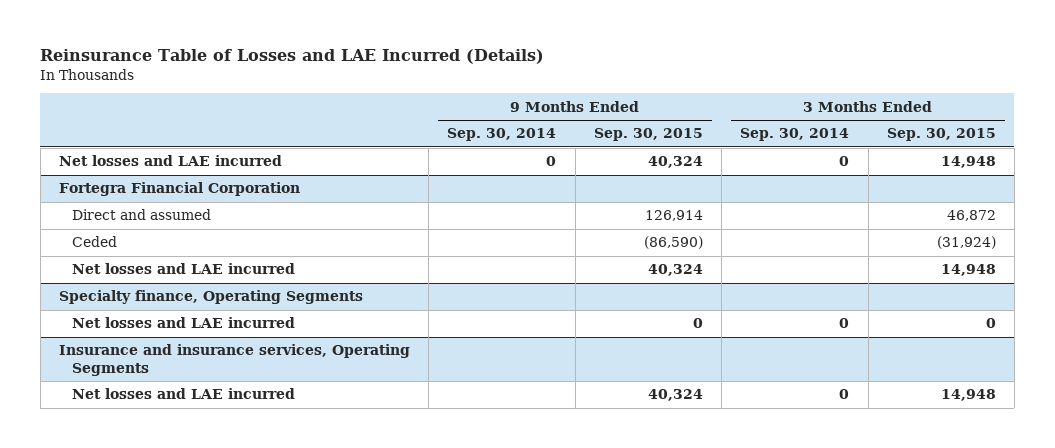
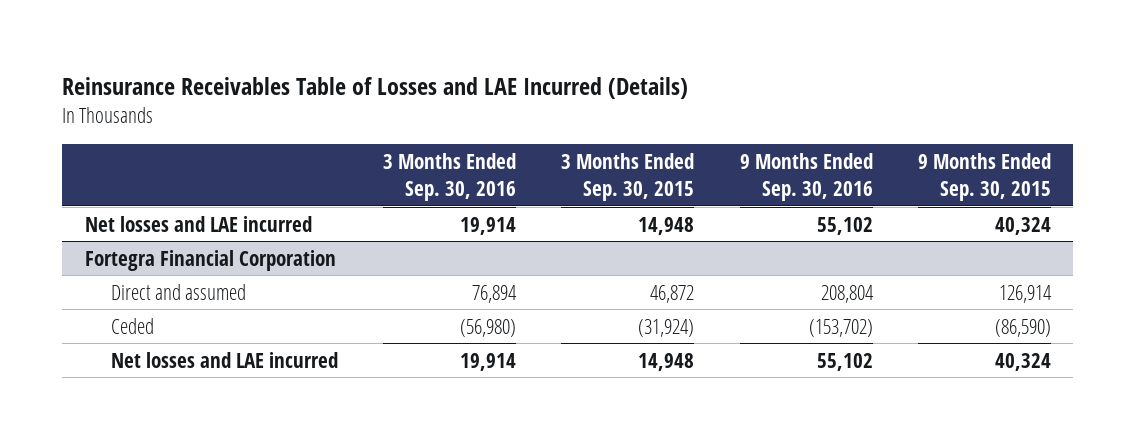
[40,49,545,65] Reinsurance Table of Losses and LAE Incurred (Details) -> [62,76,689,99] Reinsurance Receivables Table of Losses and LAE Incurred (Details)
[447,128,557,142] Sep. 30, 2014 -> none
[740,128,850,142] Sep. 30, 2014 -> none
none -> [383,152,517,202] 3 Months Ended Sep. 30, 2016
none -> [739,152,873,202] 9 Months Ended Sep. 30, 2016
[59,290,364,305] Specialty finance, Operating Segments -> none
[72,317,296,329] Net losses and LAE incurred -> none
[59,344,411,376] Insurance and insurance services, Operating Segments -> none
[72,388,296,400] Net losses and LAE incurred -> none

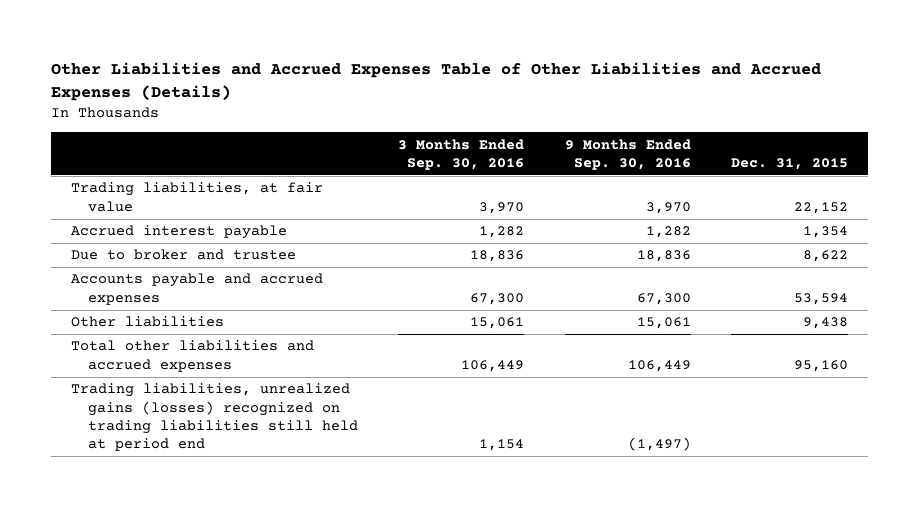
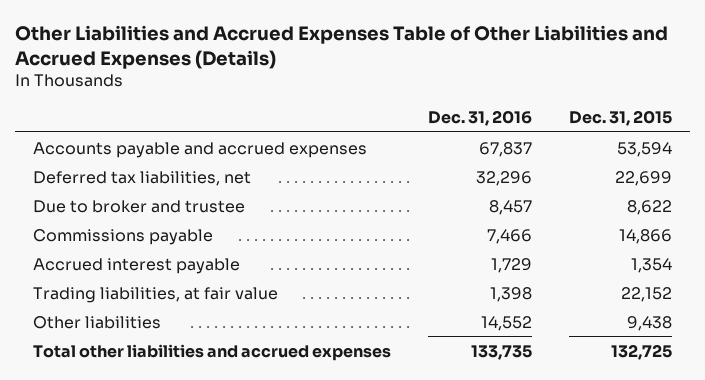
[398,138,525,171] 3 Months Ended Sep. 30, 2016 -> none
[564,138,691,171] 9 Months Ended Sep. 30, 2016 -> none
none -> [428,109,533,126] Dec. 31, 2016
none -> [33,170,252,186] Deferred tax liabilities, net
[71,249,297,261] Due to broker and trustee -> [33,199,246,213] Due to broker and trustee
none -> [33,228,214,245] Commissions payable
[71,225,288,240] Accrued interest payable -> [33,257,241,274] Accrued interest payable
[71,182,324,212] Trading liabilities, at fair value -> [33,286,279,303] Trading liabilities, at fair value
[71,383,358,452] Trading liabilities, unrealized gains (losses) recognized on trading liabilities still held at period end -> none
[794,359,849,372] 95,160 -> [610,343,672,360] 132,725

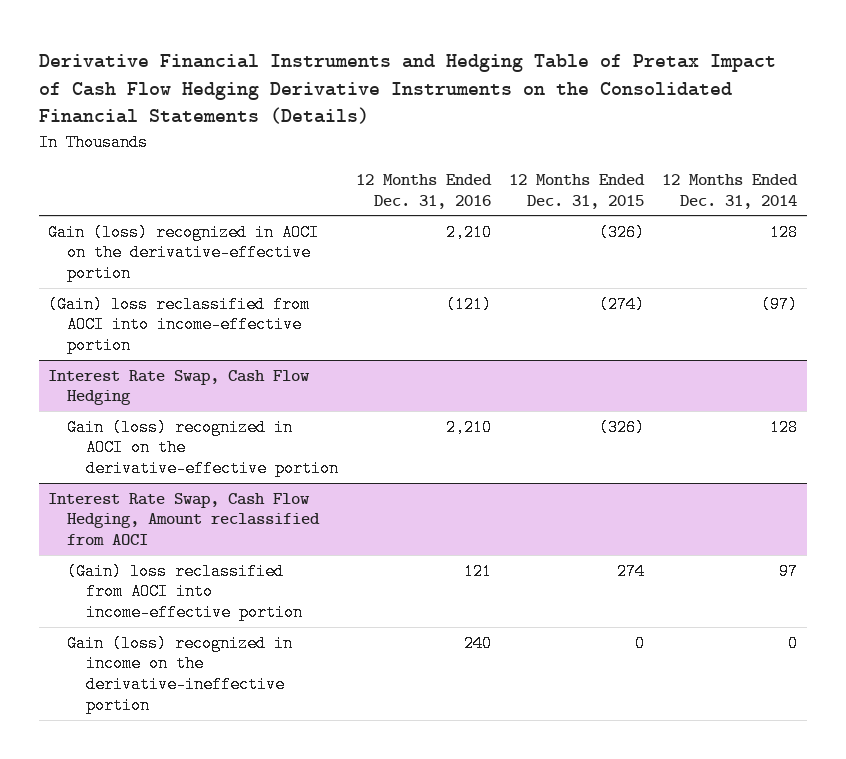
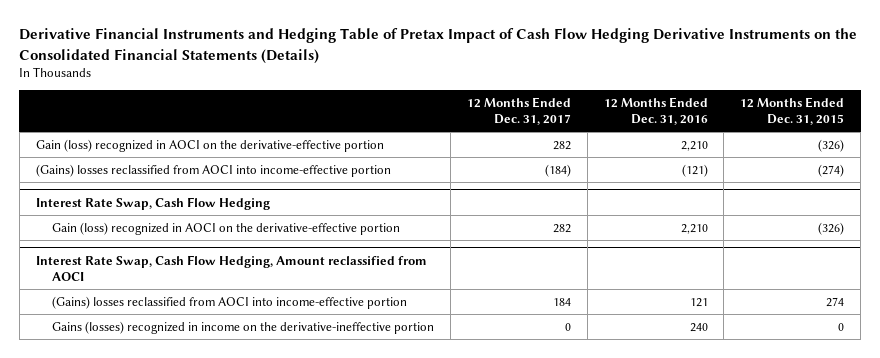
[662,173,799,209] 12 Months Ended Dec. 31, 2014 -> none
none -> [466,97,571,125] 12 Months Ended Dec. 31, 2017
[48,295,311,355] (Gain) loss reclassified from AOCI into income-effective portion -> [35,163,391,177] (Gains) losses reclassified from AOCI into income-effective portion
[67,562,303,622] (Gain) loss reclassified from AOCI into income-effective portion -> [52,295,408,309] (Gains) losses reclassified from AOCI into income-effective portion
[67,634,294,715] Gain (loss) recognized in income on the derivative-ineffective portion -> [52,320,435,334] Gains (losses) recognized in income on the derivative-ineffective portion

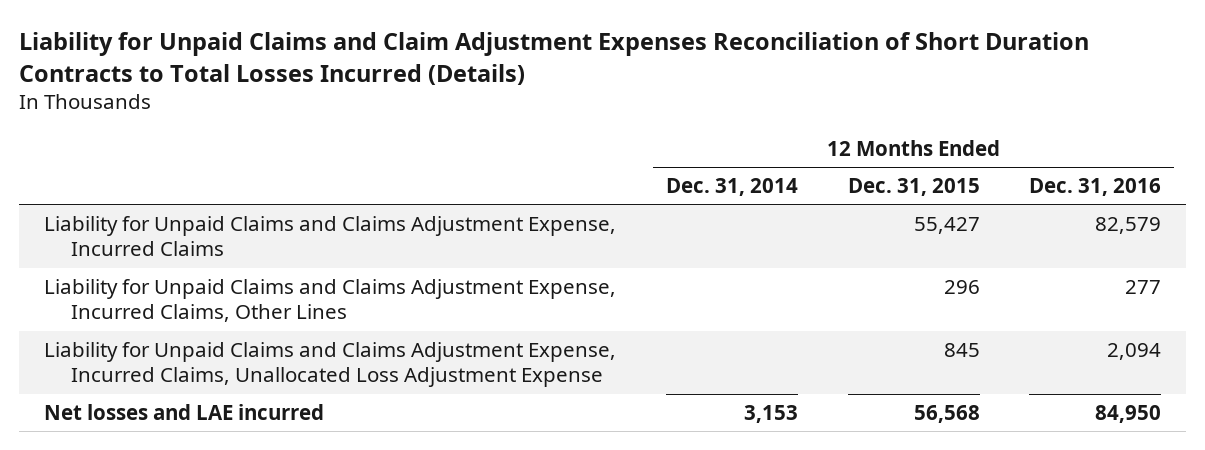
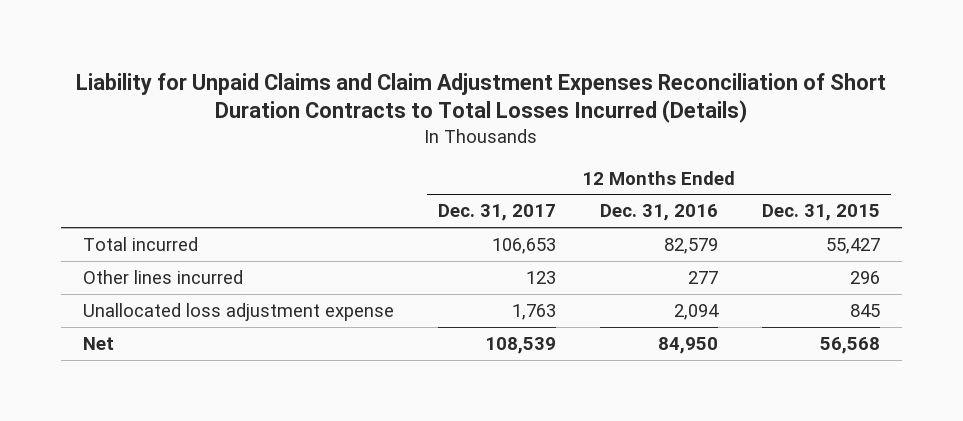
[665,178,798,197] Dec. 31, 2014 -> none
none -> [437,204,556,222] Dec. 31, 2017
[43,216,616,257] Liability for Unpaid Claims and Claims Adjustment Expense, Incurred Claims -> [82,236,198,251] Total incurred
[43,279,616,323] Liability for Unpaid Claims and Claims Adjustment Expense, Incurred Claims, Other Lines -> [82,269,243,284] Other lines incurred
[43,342,616,388] Liability for Unpaid Claims and Claims Adjustment Expense, Incurred Claims, Unallocated Loss Adjustment Expense -> [82,302,394,321] Unallocated loss adjustment expense
[43,404,324,421] Net losses and LAE incurred -> [82,336,114,350] Net

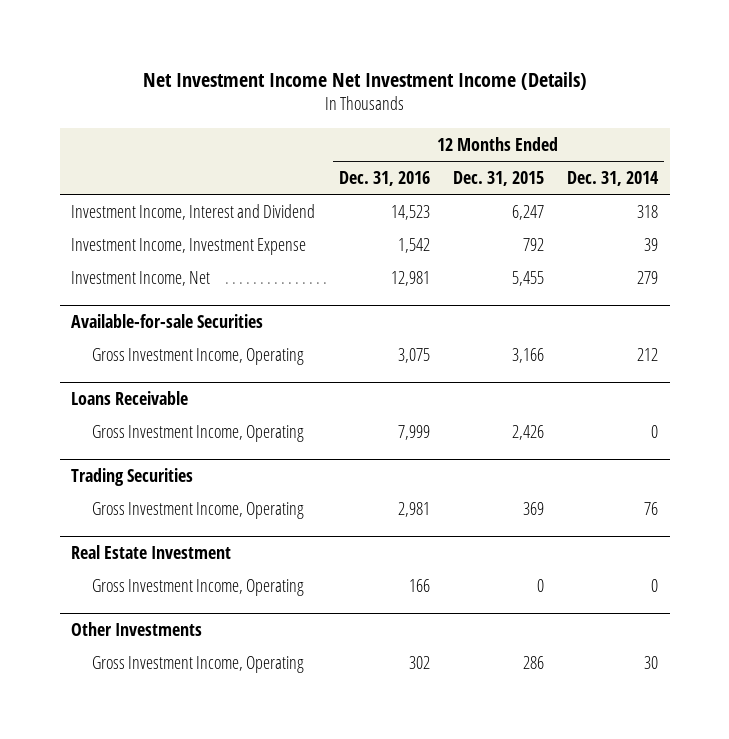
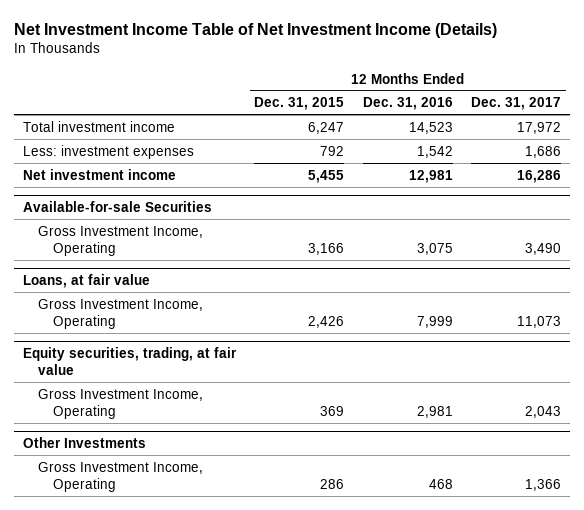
[142,71,587,90] Net Investment Income Net Investment Income (Details) -> [13,22,497,38] Net Investment Income Table of Net Investment Income (Details)
[566,170,659,186] Dec. 31, 2014 -> none
none -> [471,97,562,111] Dec. 31, 2017
[71,203,316,220] Investment Income, Interest and Dividend -> [22,120,175,132] Total investment income
[71,237,307,255] Investment Income, Investment Expense -> [22,144,194,159] Less: investment expenses
[71,270,211,286] Investment Income, Net -> [22,168,176,180] Net investment income
[71,390,189,405] Loans Receivable -> [22,274,150,289] Loans, at fair value
[71,467,194,486] Trading Securities -> [22,347,237,376] Equity securities, trading, at fair value
[71,544,232,559] Real Estate Investment -> none
[92,578,305,596] Gross Investment Income, Operating -> none
[408,655,430,669] 302 -> [428,478,453,489] 468

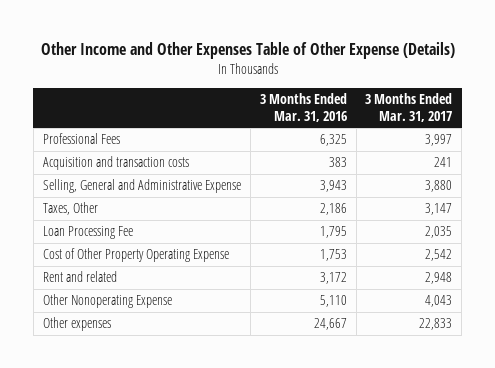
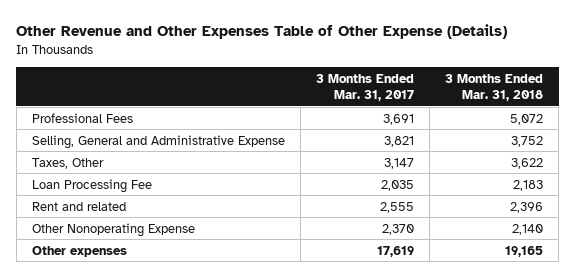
[40,42,455,60] Other Income and Other Expenses Table of Other Expense (Details) -> [16,24,508,40] Other Revenue and Other Expenses Table of Other Expense (Details)
[259,93,347,122] 3 Months Ended Mar. 31, 2016 -> none
none -> [444,73,543,101] 3 Months Ended Mar. 31, 2018
[42,156,189,171] Acquisition and transaction costs -> none
[425,134,453,147] 3,997 -> [382,113,414,125] 3,691
[425,180,453,193] 3,880 -> [383,135,414,147] 3,821
[42,248,229,263] Cost of Other Property Operating Expense -> none
[425,272,453,285] 2,948 -> [379,201,414,213] 2,555
[425,295,453,308] 4,043 -> [381,223,414,235] 2,370
[419,318,453,331] 22,833 -> [376,245,414,257] 17,619

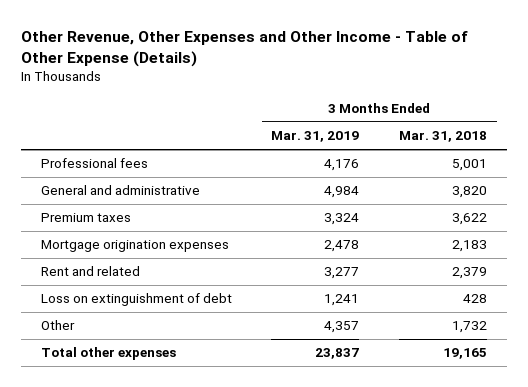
[16,24,508,40] Other Revenue and Other Expenses Table of Other Expense (Details) -> [21,30,469,67] Other Revenue, Other Expenses and Other Income - Table of Other Expense (Details)
[315,73,414,101] 3 Months Ended Mar. 31, 2017 -> none
none -> [271,131,360,143] Mar. 31, 2019
[31,112,133,123] Professional Fees -> [40,158,148,169] Professional fees
[509,113,543,125] 5,072 -> [452,159,488,172] 5,001
[31,134,285,149] Selling, General and Administrative Expense -> [40,185,200,196] General and administrative
[510,135,543,147] 3,752 -> [452,186,488,199] 3,820
[31,157,104,169] Taxes, Other -> [40,213,131,223] Premium taxes
[31,178,152,193] Loan Processing Fee -> [40,240,229,253] Mortgage origination expenses
[509,201,543,213] 2,396 -> [452,267,488,280] 2,379
none -> [40,293,232,307] Loss on extinguishment of debt
[31,222,195,237] Other Nonoperating Expense -> [40,320,75,331] Other
[511,223,543,235] 2,140 -> [452,321,488,334] 1,732
[31,245,127,257] Other expenses -> [40,347,176,361] Total other expenses

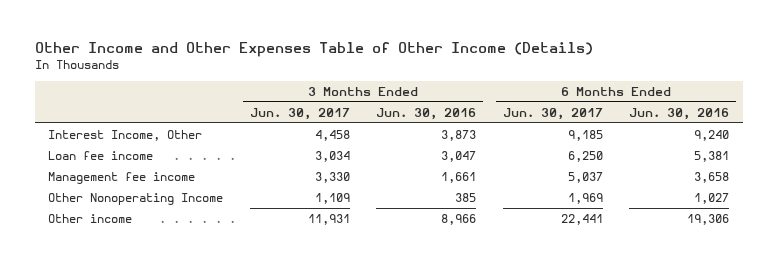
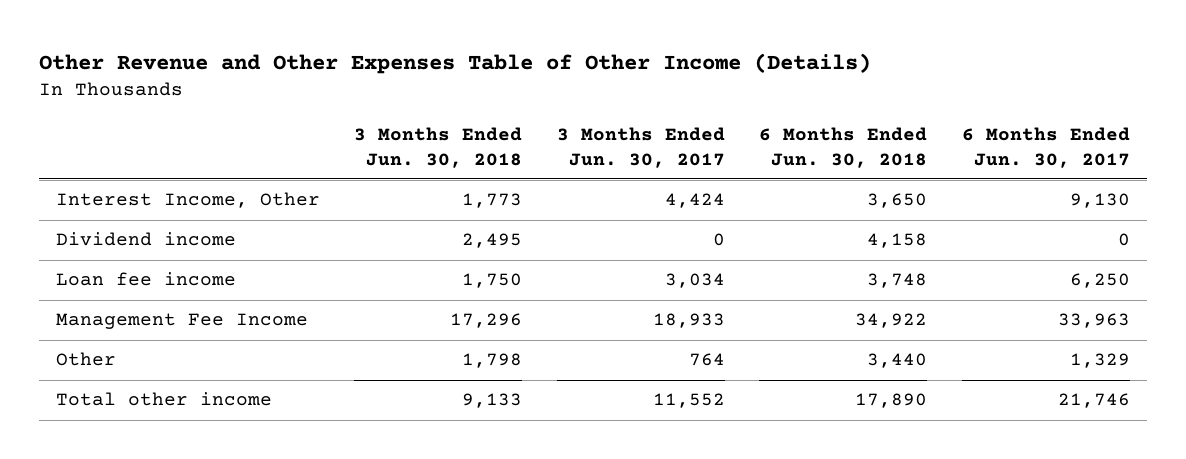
[34,42,593,58] Other Income and Other Expenses Table of Other Income (Details) -> [38,53,871,75] Other Revenue and Other Expenses Table of Other Income (Details)
[376,107,477,120] Jun. 30, 2016 -> none
[629,107,730,120] Jun. 30, 2016 -> none
none -> [354,127,523,168] 3 Months Ended Jun. 30, 2018
none -> [759,127,928,168] 6 Months Ended Jun. 30, 2018
[314,129,350,141] 4,458 -> [664,193,725,209] 4,424
[567,129,603,141] 9,185 -> [1069,193,1130,209] 9,130
none -> [55,232,236,247] Dividend income
[48,171,196,184] Management fee income -> [55,313,308,330] Management Fee Income
[314,171,350,183] 3,330 -> [652,313,725,329] 18,933
[567,171,603,183] 5,037 -> [1057,313,1130,329] 33,963
[48,192,224,205] Other Nonoperating Income -> [55,352,116,367] Other
[314,192,350,204] 1,109 -> [688,353,725,367] 764
[567,192,603,204] 1,969 -> [1069,353,1130,369] 1,329
[48,213,133,223] Other income -> [55,392,272,407] Total other income
[307,213,350,225] 11,931 -> [652,393,725,409] 11,552
[560,213,603,225] 22,441 -> [1057,393,1130,409] 21,746

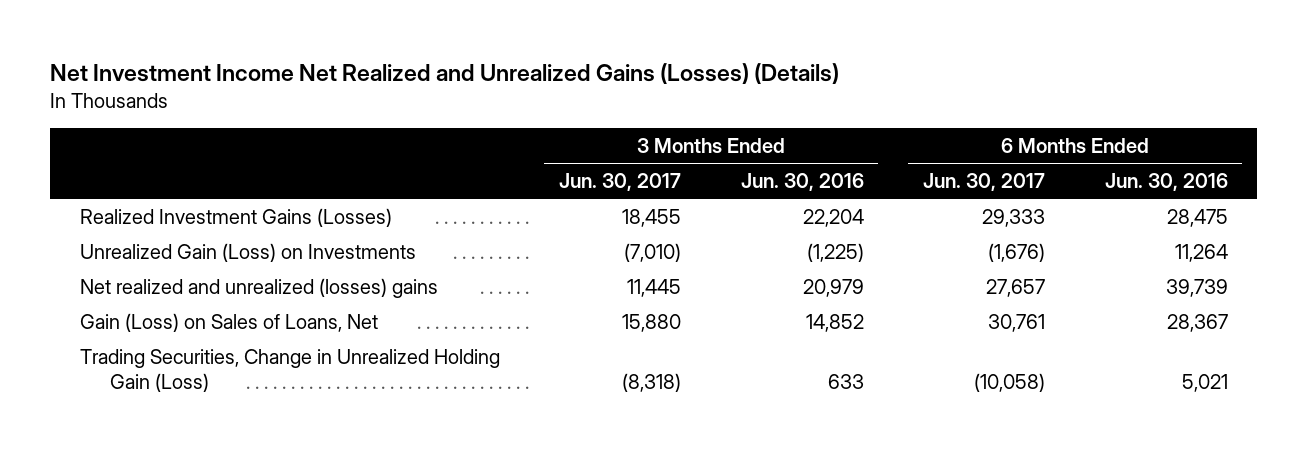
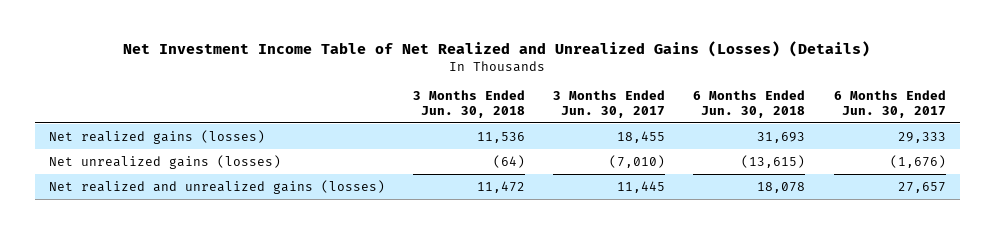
[49,63,839,85] Net Investment Income Net Realized and Unrealized Gains (Losses) (Details) -> [123,41,871,58] Net Investment Income Table of Net Realized and Unrealized Gains (Losses) (Details)
[740,172,864,191] Jun. 30, 2016 -> none
[1104,172,1228,191] Jun. 30, 2016 -> none
none -> [413,90,526,118] 3 Months Ended Jun. 30, 2018
none -> [693,90,806,118] 6 Months Ended Jun. 30, 2018
[79,312,378,332] Gain (Loss) on Sales of Loans, Net -> none
[79,348,500,393] Trading Securities, Change in Unrealized Holding Gain (Loss) -> none
[79,207,392,227] Realized Investment Gains (Losses) -> [49,129,266,144] Net realized gains (losses)
[79,242,416,262] Unrealized Gain (Loss) on Investments -> [49,154,282,169] Net unrealized gains (losses)
[79,277,438,298] Net realized and unrealized (losses) gains -> [49,179,386,194] Net realized and unrealized gains (losses)

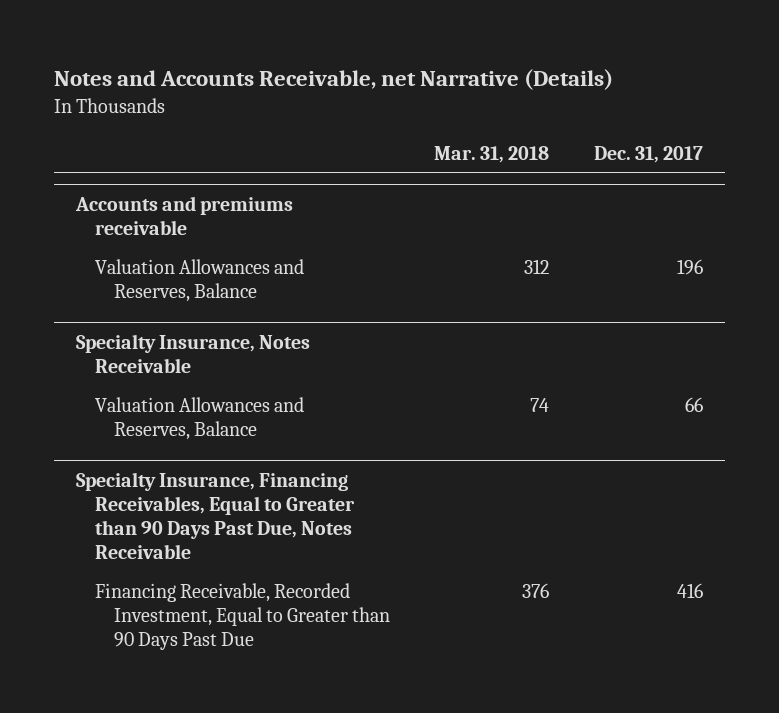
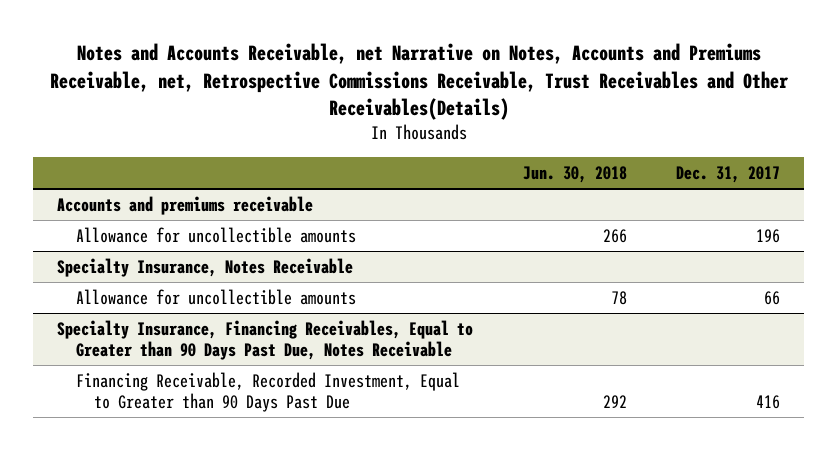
[54,68,614,90] Notes and Accounts Receivable, net Narrative (Details) -> [49,43,789,121] Notes and Accounts Receivable, net Narrative on Notes, Accounts and Premiums Receivable, net, Retrospective Commissions Receivable, Trust Receivables and Other Receivables(Details)
[434,145,550,163] Mar. 31, 2018 -> none
none -> [522,165,627,183] Jun. 30, 2018
[95,259,305,303] Valuation Allowances and Reserves, Balance -> [75,226,356,243] Allowance for uncollectible amounts
[95,397,305,441] Valuation Allowances and Reserves, Balance -> none
none -> [75,288,356,305] Allowance for uncollectible amounts

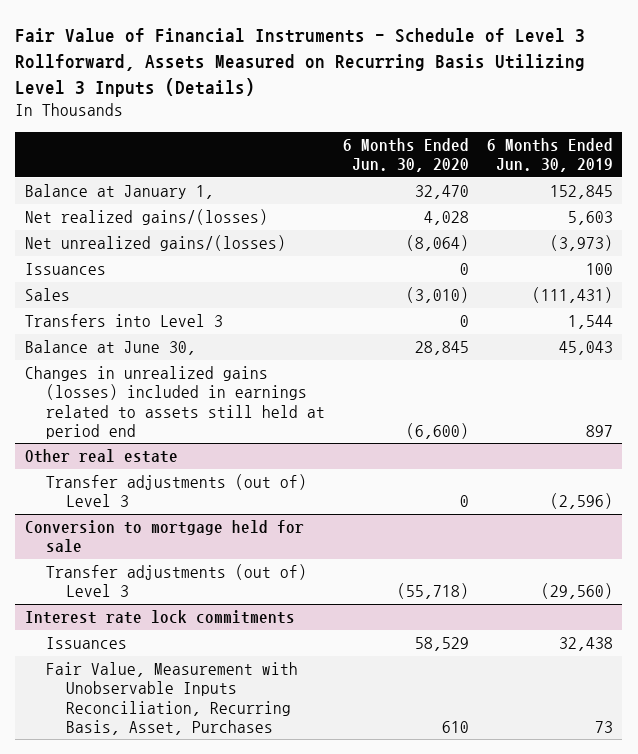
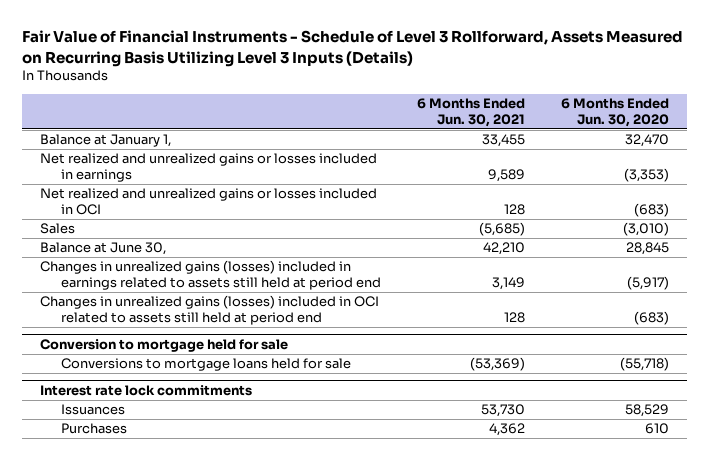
[487,137,614,173] 6 Months Ended Jun. 30, 2019 -> none
none -> [416,98,525,127] 6 Months Ended Jun. 30, 2021
[24,235,286,252] Net unrealized gains/(losses) -> none
[24,263,106,276] Issuances -> none
[24,209,268,226] Net realized gains/(losses) -> [39,153,377,183] Net realized and unrealized gains or losses included in earnings
[423,211,469,226] 4,028 -> [624,168,670,183] (3,353)
none -> [39,188,377,216] Net realized and unrealized gains or losses included in OCI
[24,314,223,328] Transfers into Level 3 -> none
[24,449,178,464] Other real estate -> none
[45,474,307,508] Transfer adjustments (out of) Level 3 -> none
[405,422,469,439] (6,600) -> [627,276,670,291] (5,917)
none -> [39,295,379,326] Changes in unrealized gains (losses) included in OCI related to assets still held at period end
[45,564,307,598] Transfer adjustments (out of) Level 3 -> [60,358,351,372] Conversions to mortgage loans held for sale
[45,662,298,735] Fair Value, Measurement with Unobservable Inputs Reconciliation, Recurring Basis, Asset, Purchases -> [60,423,127,435] Purchases

